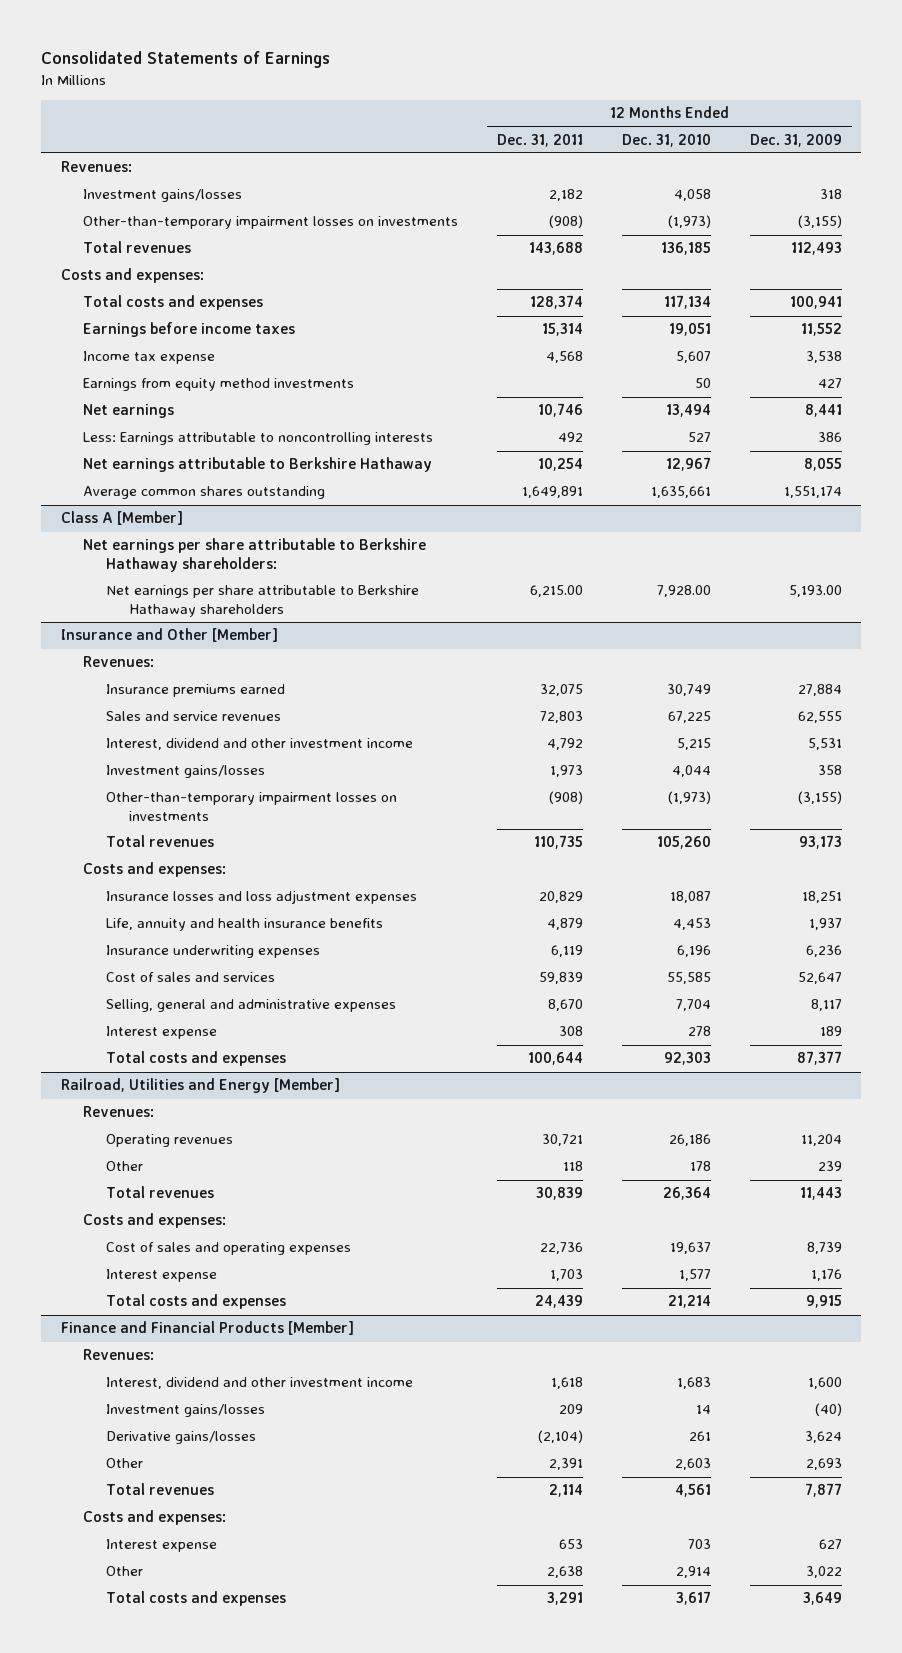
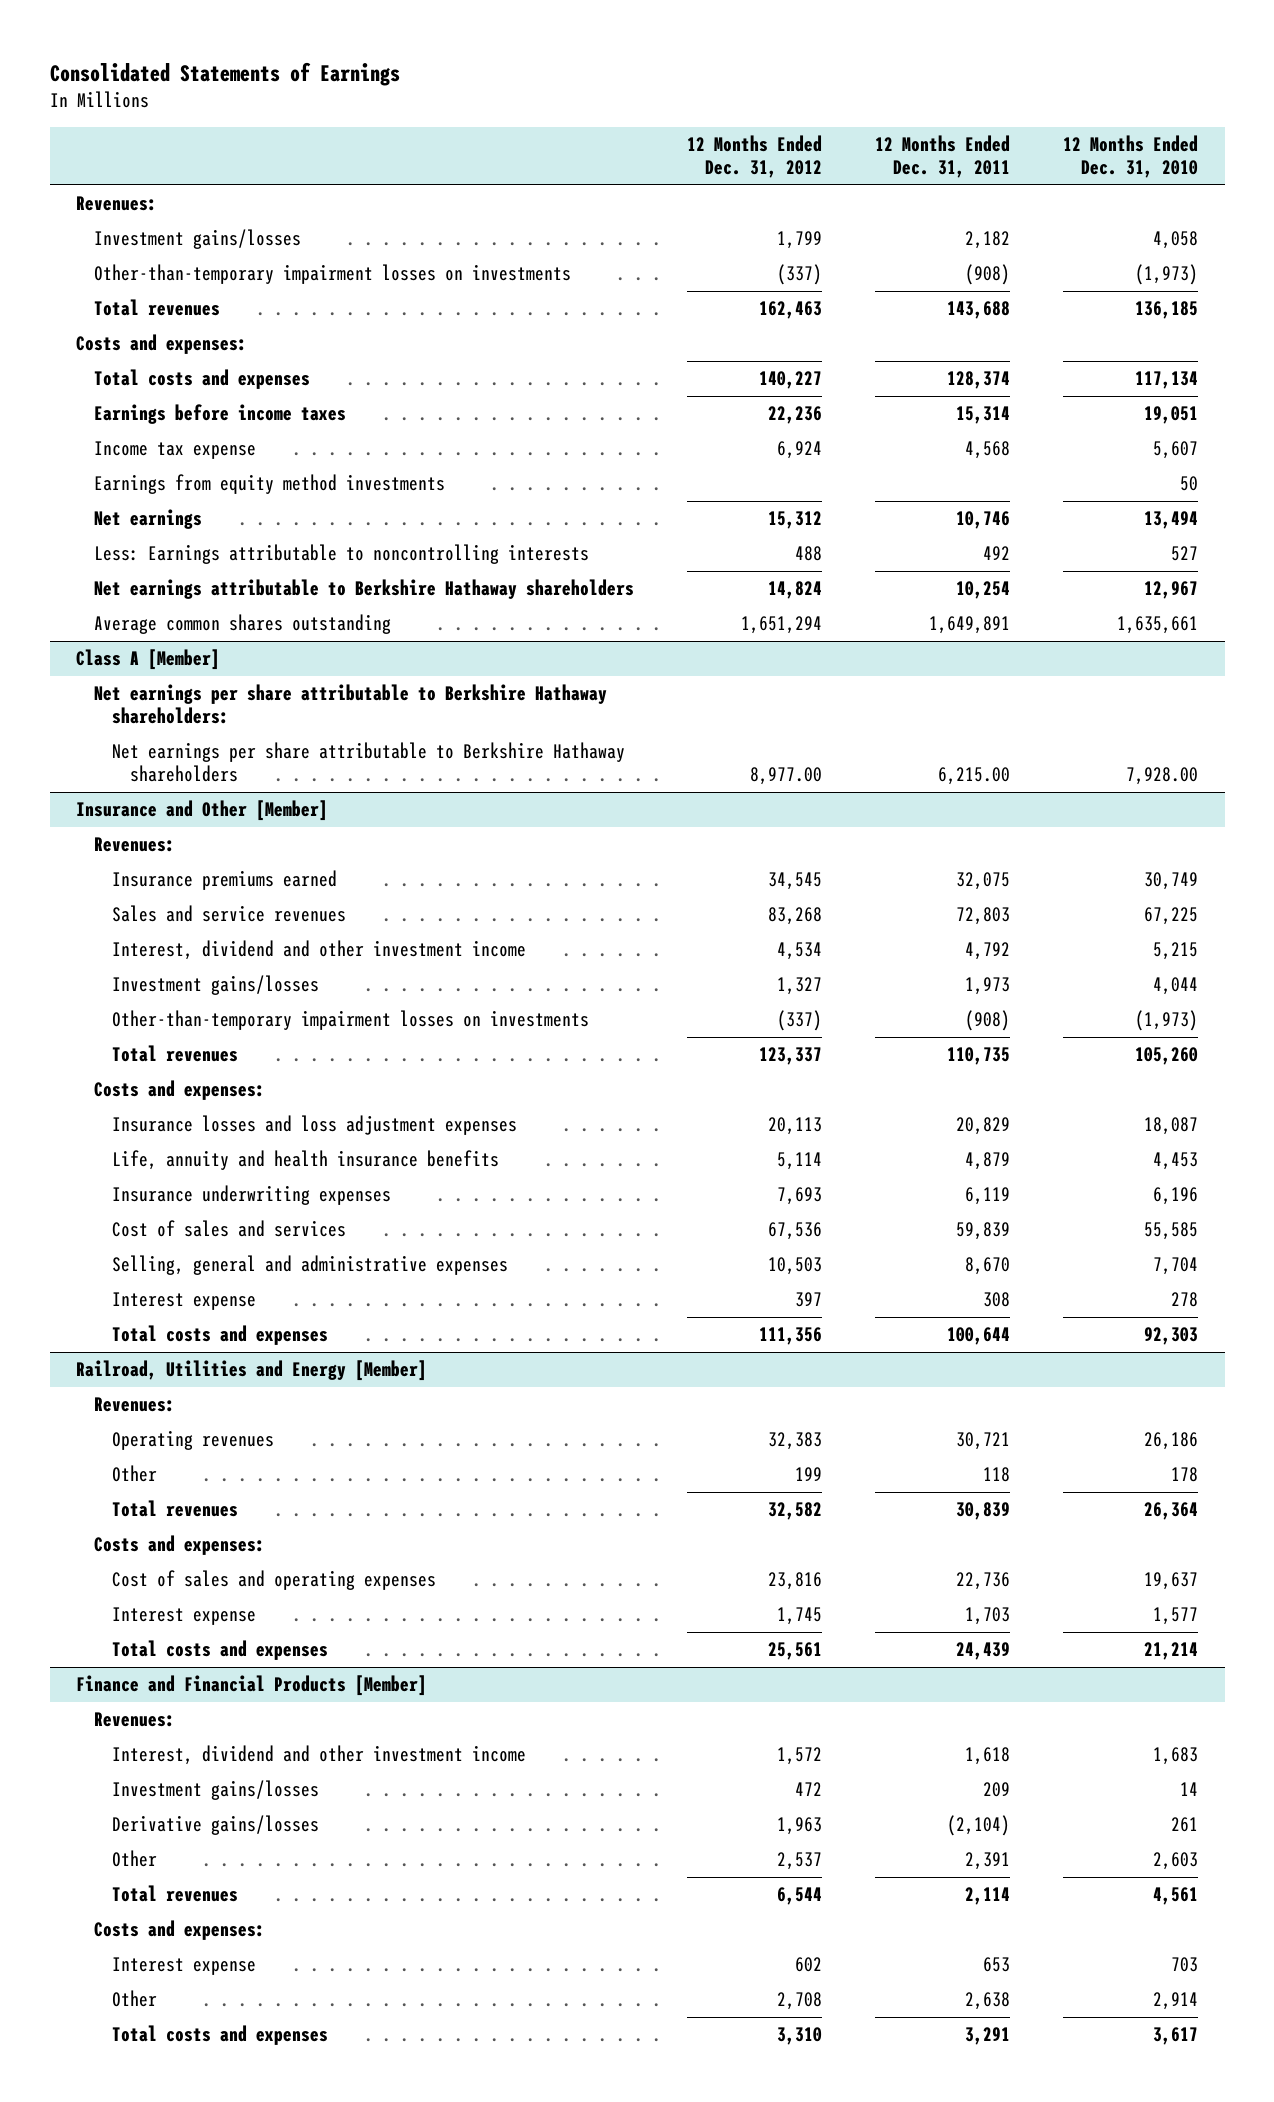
[749,133,842,147] Dec. 31, 2009 -> none
none -> [687,135,823,179] 12 Months Ended Dec. 31, 2012
[83,457,433,473] Net earnings attributable to Berkshire Hathaway -> [94,579,635,600] Net earnings attributable to Berkshire Hathaway shareholders

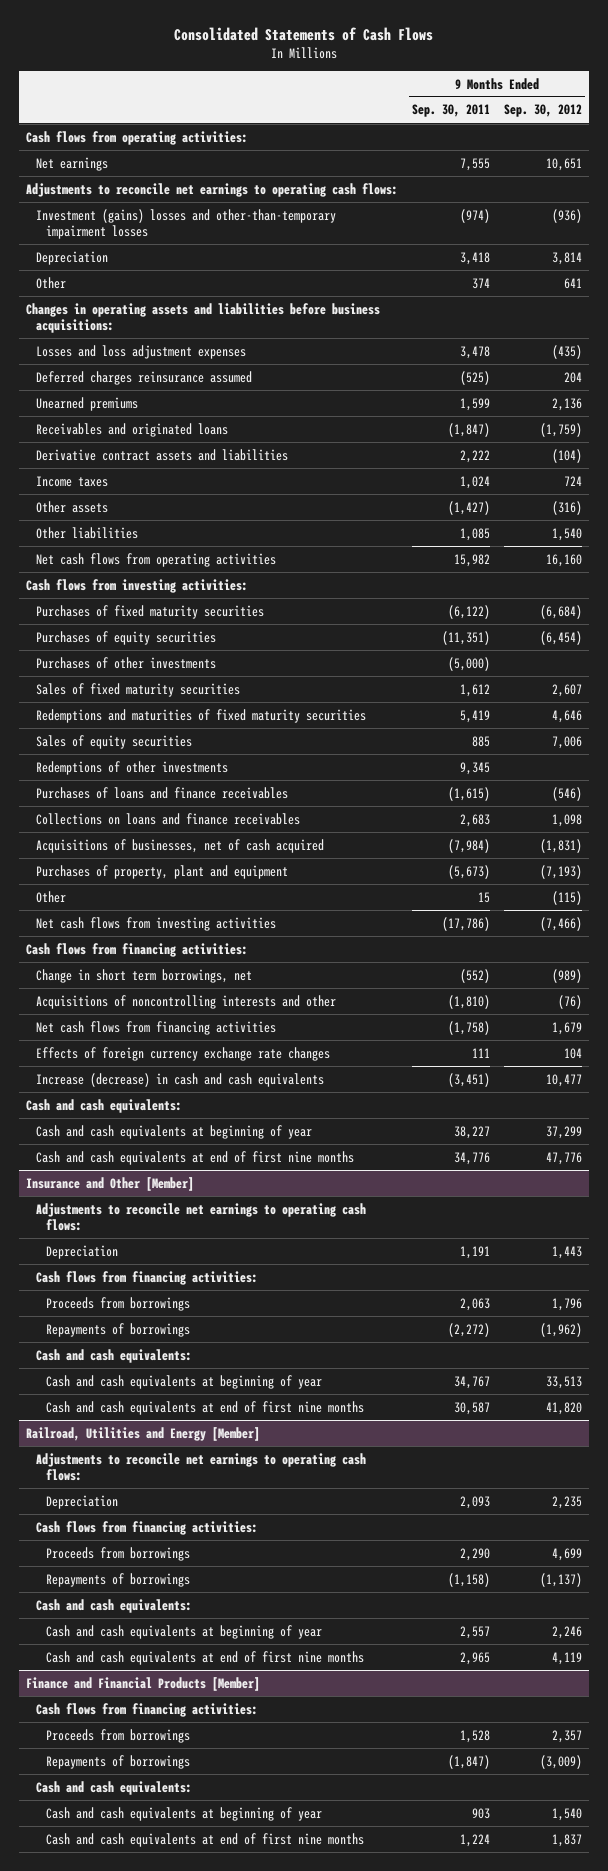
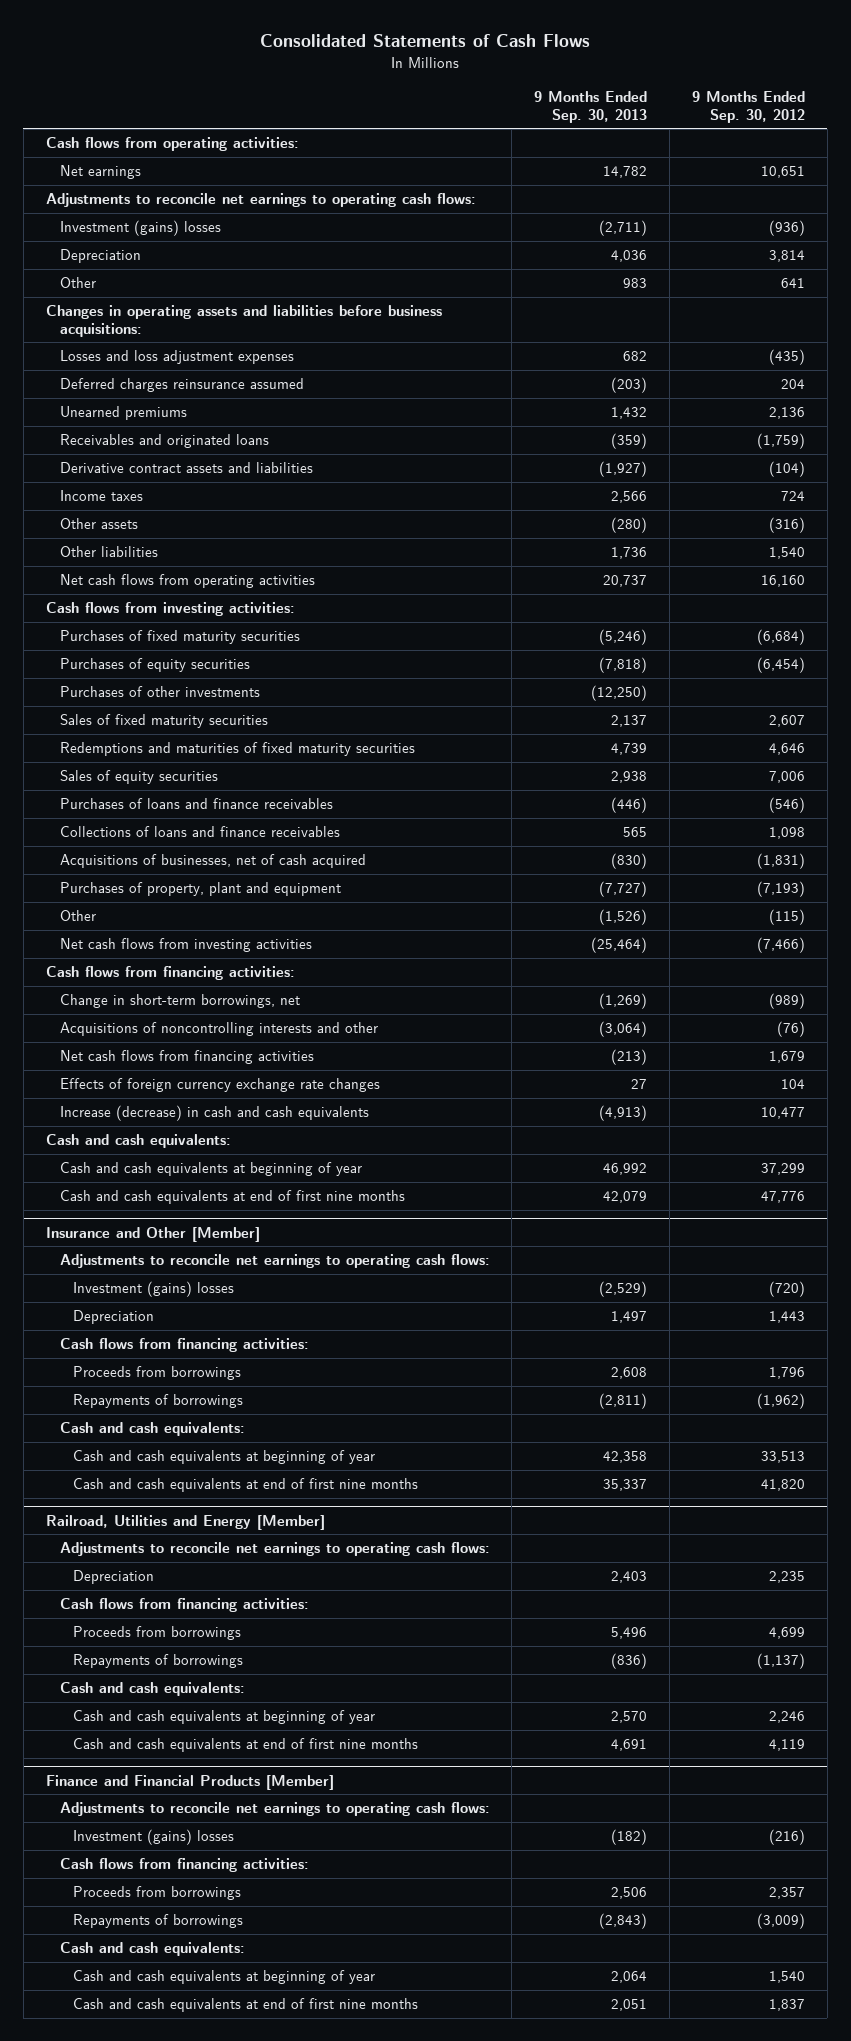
[412,104,491,118] Sep. 30, 2011 -> none
none -> [534,90,648,123] 9 Months Ended Sep. 30, 2013
[35,208,336,239] Investment (gains) losses and other-than-temporary impairment losses -> [59,220,221,237] Investment (gains) losses
[35,760,228,775] Redemptions of other investments -> none
[35,812,300,825] Collections on loans and finance receivables -> [59,826,340,838] Collections of loans and finance receivables
[35,968,252,983] Change in short term borrowings, net -> [59,994,300,1009] Change in short-term borrowings, net
none -> [73,1281,235,1298] Investment (gains) losses
none -> [59,1802,490,1817] Adjustments to reconcile net earnings to operating cash flows:
none -> [73,1829,235,1846] Investment (gains) losses

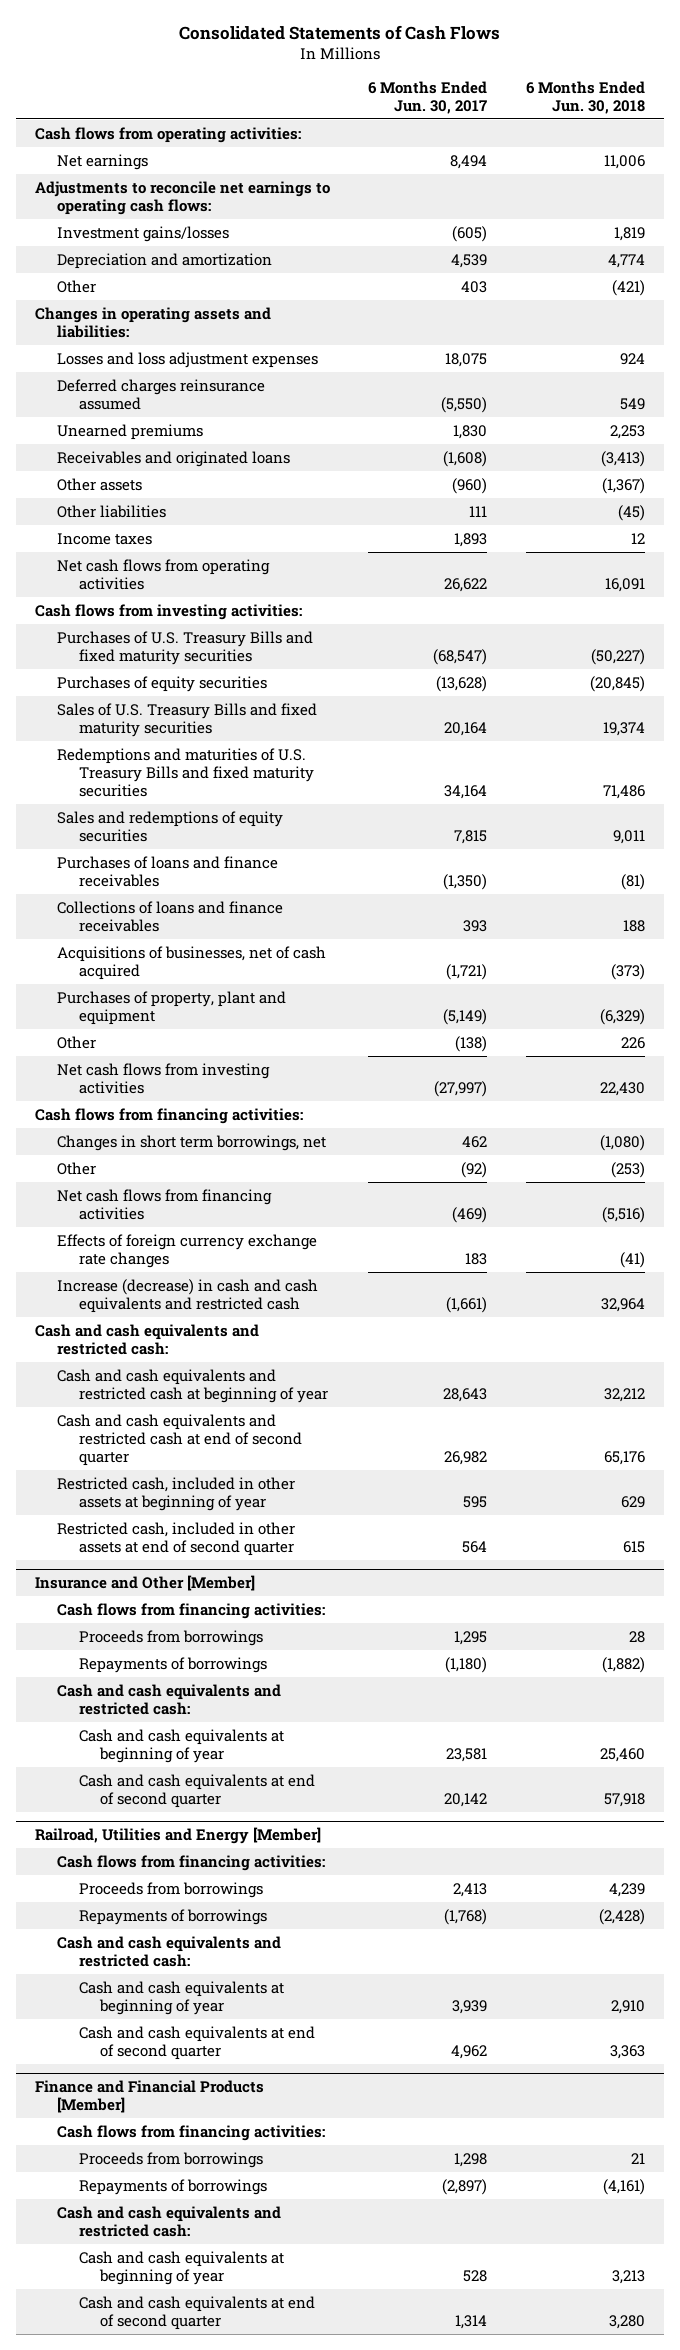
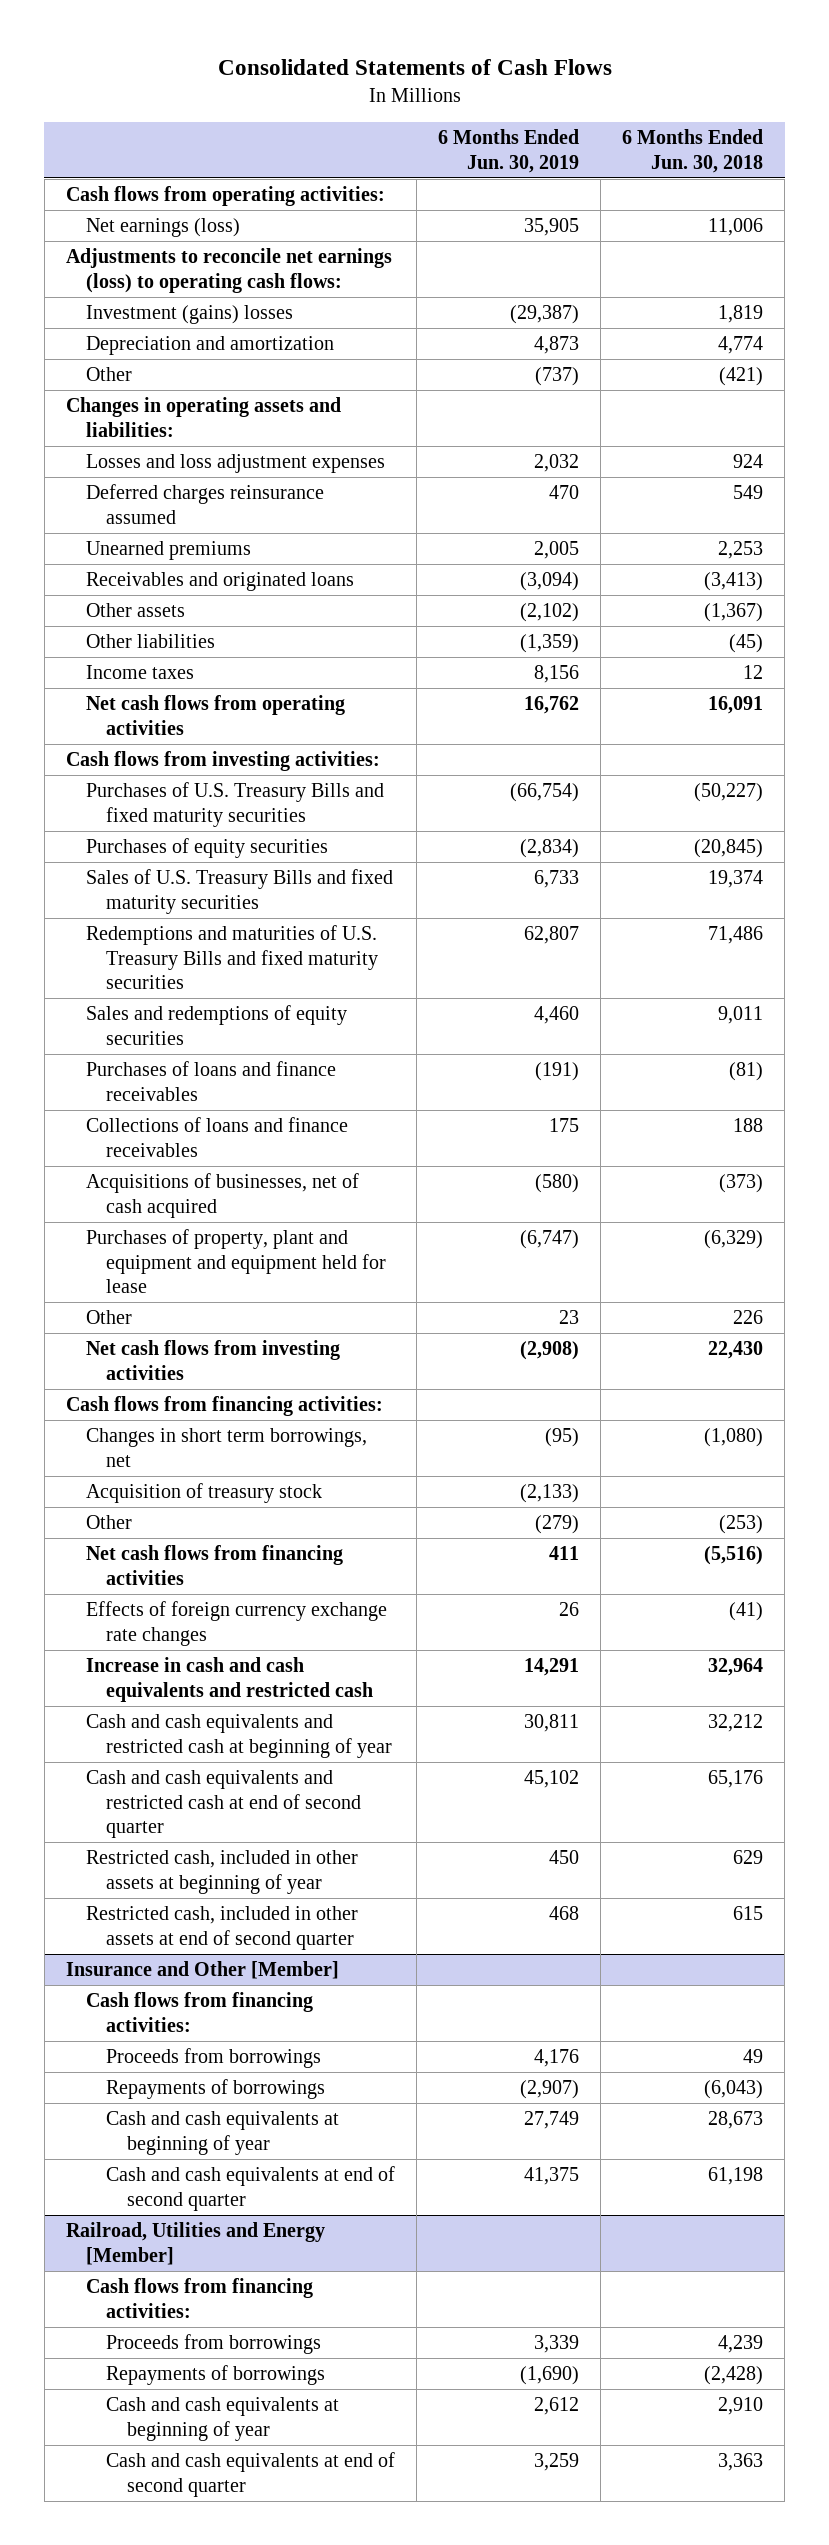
[368,80,488,114] 6 Months Ended Jun. 30, 2017 -> none
none -> [438,129,580,173] 6 Months Ended Jun. 30, 2019
[56,153,148,170] Net earnings -> [86,218,241,238] Net earnings (loss)
[34,180,330,215] Adjustments to reconcile net earnings to operating cash flows: -> [65,248,392,293] Adjustments to reconcile net earnings (loss) to operating cash flows:
[56,225,229,242] Investment gains/losses -> [86,305,294,325] Investment (gains) losses
[56,990,286,1025] Purchases of property, plant and equipment -> [86,1229,387,1294] Purchases of property, plant and equipment and equipment held for lease
none -> [86,1483,323,1504] Acquisition of treasury stock
[34,1323,259,1355] Cash and cash equivalents and restricted cash: -> none
[56,1278,318,1313] Increase (decrease) in cash and cash equivalents and restricted cash -> [86,1657,374,1702] Increase in cash and cash equivalents and restricted cash
[56,1683,281,1715] Cash and cash equivalents and restricted cash: -> none
[628,1630,645,1643] 28 -> [743,2049,764,2064] 49
[601,1656,645,1673] (1,882) -> [704,2080,764,2100] (6,043)
[599,1747,645,1762] 25,460 -> [708,2111,764,2130] 28,673
[603,1792,645,1807] 57,918 -> [708,2167,764,2186] 61,198
[56,1935,281,1967] Cash and cash equivalents and restricted cash: -> none
[34,2079,264,2113] Finance and Financial Products [Member] -> none
[56,2124,325,2141] Cash flows from financing activities: -> none
[78,2151,263,2168] Proceeds from borrowings -> none
[78,2178,267,2195] Repayments of borrowings -> none
[56,2205,281,2237] Cash and cash equivalents and restricted cash: -> none
[78,2250,284,2285] Cash and cash equivalents at beginning of year -> none
[78,2295,315,2330] Cash and cash equivalents at end of second quarter -> none

